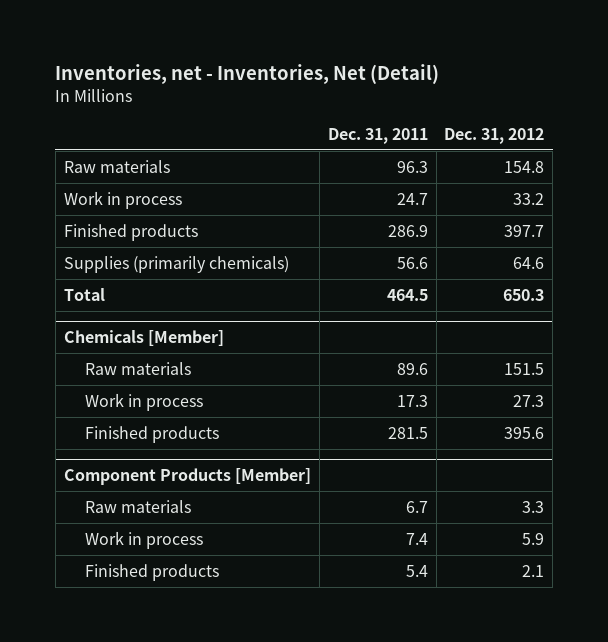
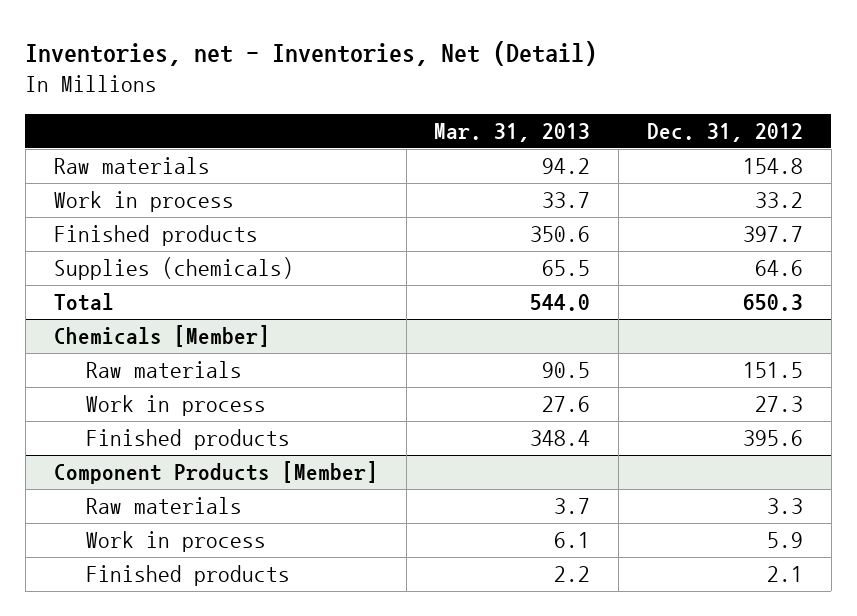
[327,127,428,144] Dec. 31, 2011 -> none
none -> [434,122,591,142] Mar. 31, 2013
[63,255,289,273] Supplies (primarily chemicals) -> [53,257,294,281] Supplies (chemicals)

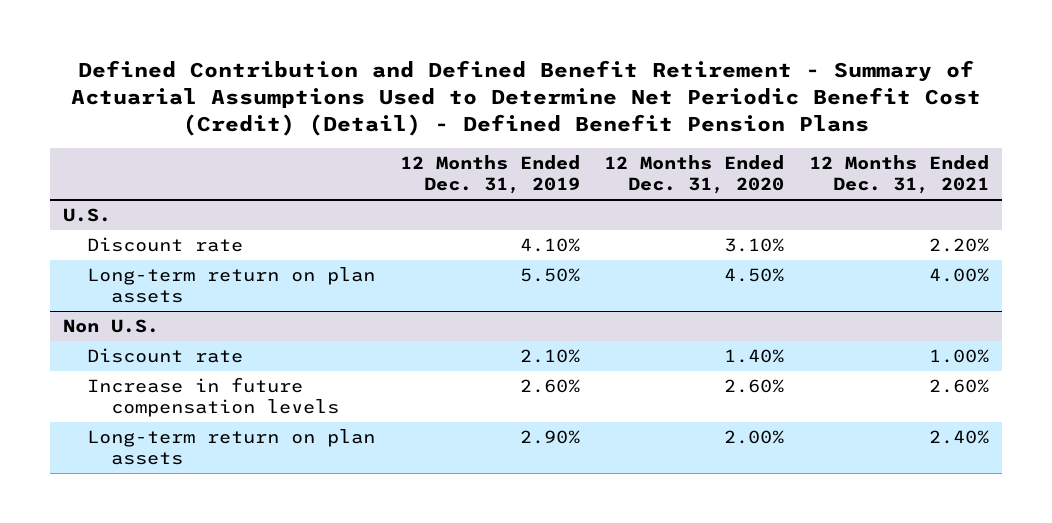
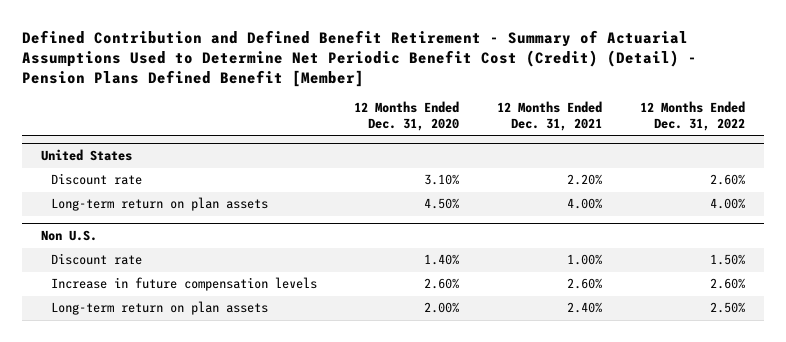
[70,60,981,136] Defined Contribution and Defined Benefit Retirement - Summary of Actuarial Assumptions Used to Determine Net Periodic Benefit Cost (Credit) (Detail) - Defined Benefit Pension Plans -> [22,29,698,87] Defined Contribution and Defined Benefit Retirement - Summary of Actuarial Assumptions Used to Determine Net Periodic Benefit Cost (Credit) (Detail) - Pension Plans Defined Benefit [Member]
[399,155,580,195] 12 Months Ended Dec. 31, 2019 -> none
none -> [640,101,746,132] 12 Months Ended Dec. 31, 2022
[62,208,111,223] U.S. -> [41,149,133,162] United States

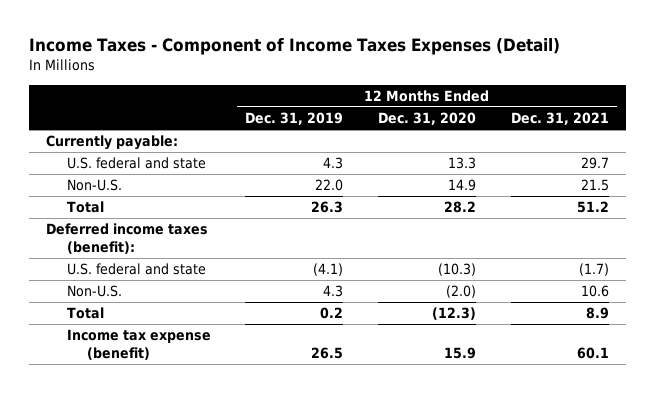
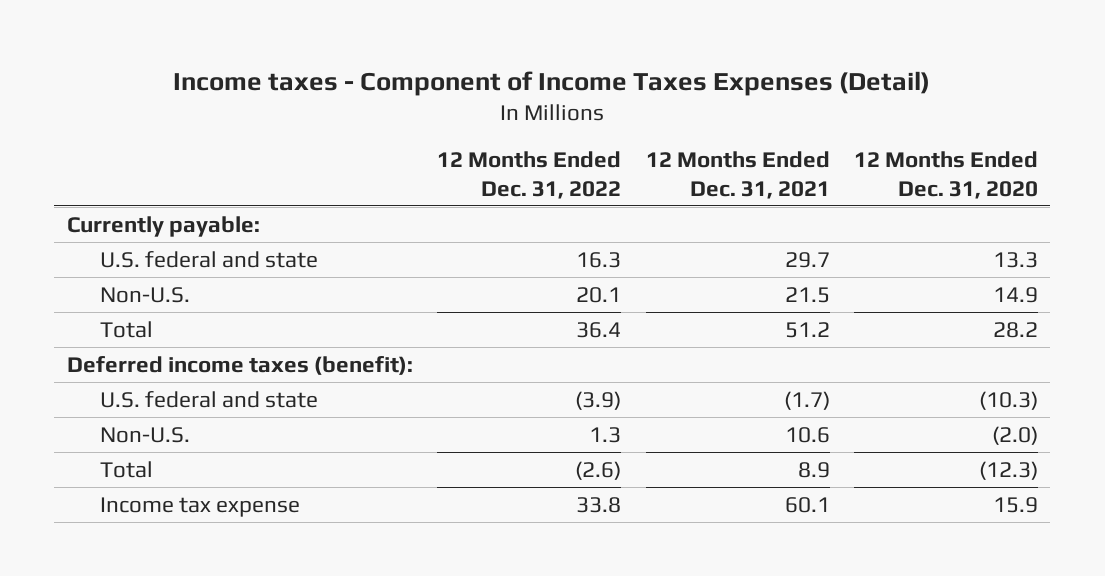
[29,38,561,56] Income Taxes - Component of Income Taxes Expenses (Detail) -> [173,70,931,96] Income taxes - Component of Income Taxes Expenses (Detail)
[245,112,344,126] Dec. 31, 2019 -> none
none -> [437,151,622,199] 12 Months Ended Dec. 31, 2022
[66,329,211,360] Income tax expense (benefit) -> [100,496,301,517] Income tax expense

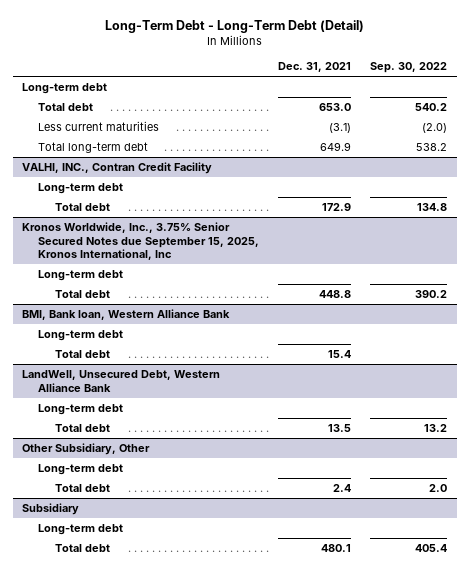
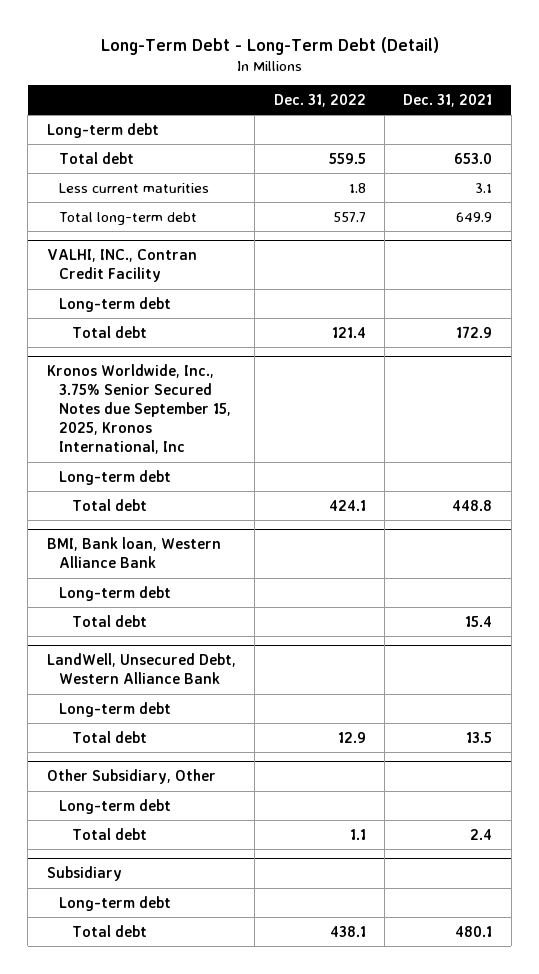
[370,61,448,73] Sep. 30, 2022 -> none
none -> [273,93,366,107] Dec. 31, 2022
[329,123,352,134] (3.1) -> [475,182,493,193] 3.1

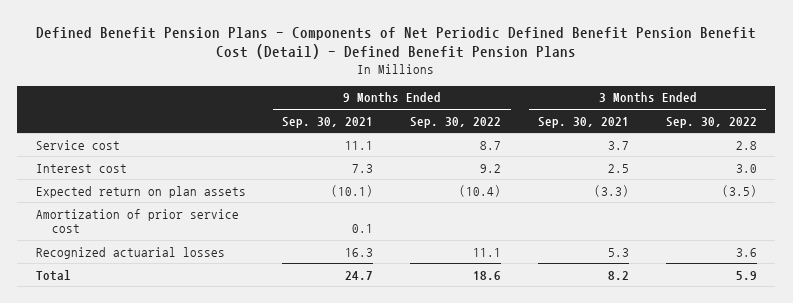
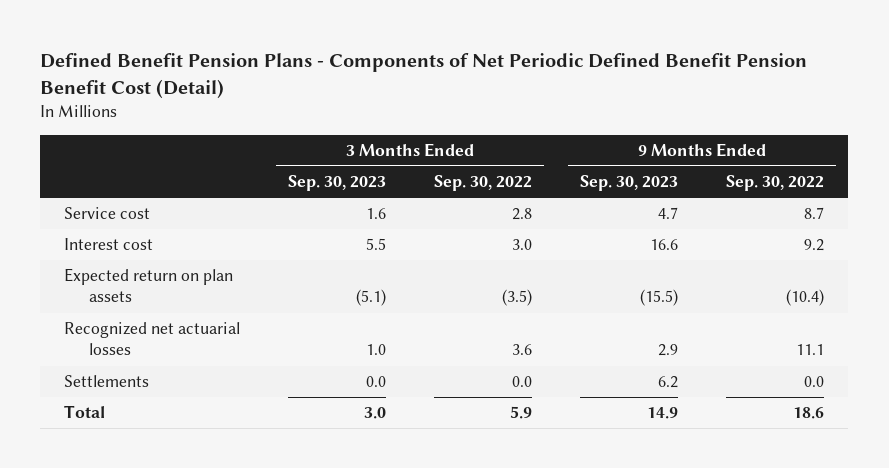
[36,26,757,60] Defined Benefit Pension Plans - Components of Net Periodic Defined Benefit Pension Benefit Cost (Detail) - Defined Benefit Pension Plans -> [40,53,808,100] Defined Benefit Pension Plans - Components of Net Periodic Defined Benefit Pension Benefit Cost (Detail)
[282,116,374,128] Sep. 30, 2021 -> none
[538,116,630,128] Sep. 30, 2021 -> none
none -> [288,175,387,192] Sep. 30, 2023
none -> [580,175,679,192] Sep. 30, 2023
[35,208,239,234] Amortization of prior service cost -> none
[35,246,225,259] Recognized actuarial losses -> [64,322,241,356] Recognized net actuarial losses
none -> [64,375,150,388] Settlements

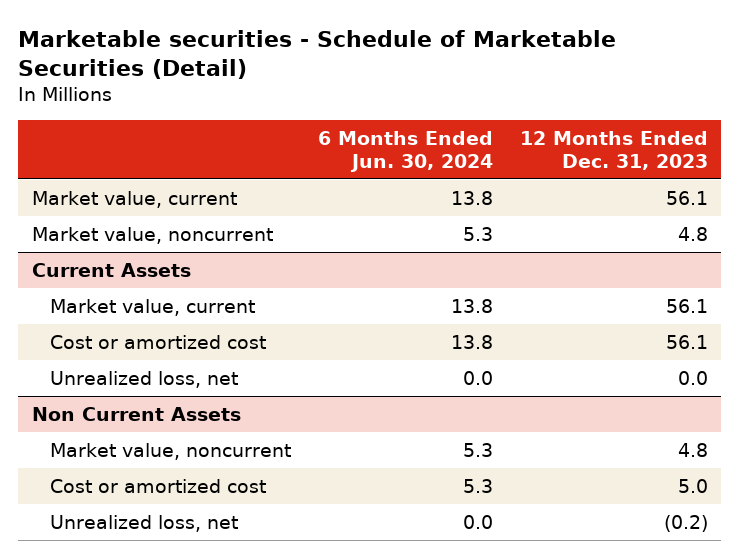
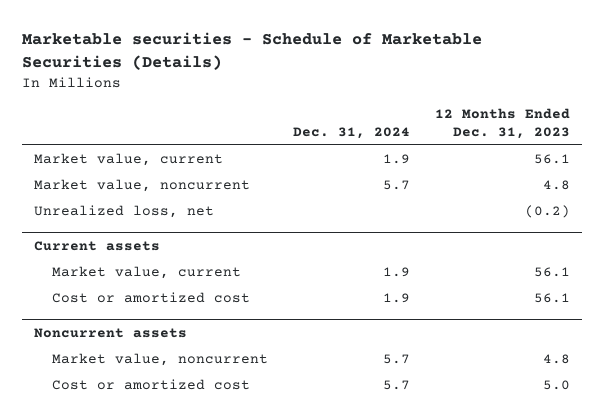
[18,30,617,80] Marketable securities - Schedule of Marketable Securities (Detail) -> [21,32,482,70] Marketable securities - Schedule of Marketable Securities (Details)
[317,130,493,172] 6 Months Ended Jun. 30, 2024 -> none
none -> [292,127,410,140] Dec. 31, 2024
none -> [34,205,215,219] Unrealized loss, net
[31,262,191,277] Current Assets -> [34,241,161,252] Current assets
[49,370,238,388] Unrealized loss, net -> none
[31,406,241,421] Non Current Assets -> [34,328,188,339] Noncurrent assets
[49,514,238,532] Unrealized loss, net -> none

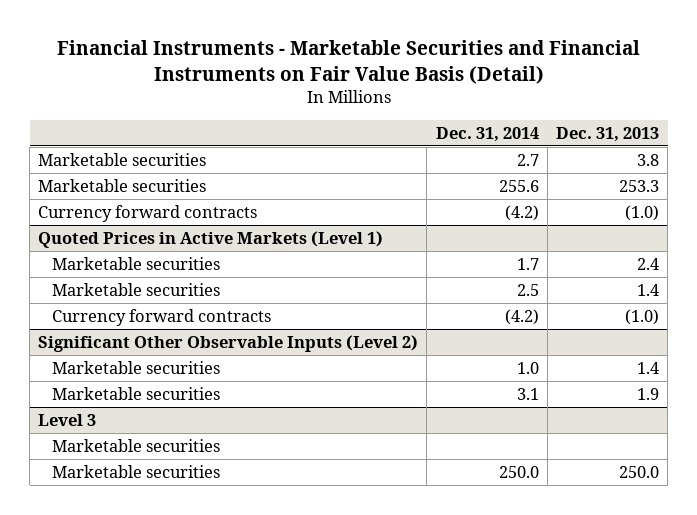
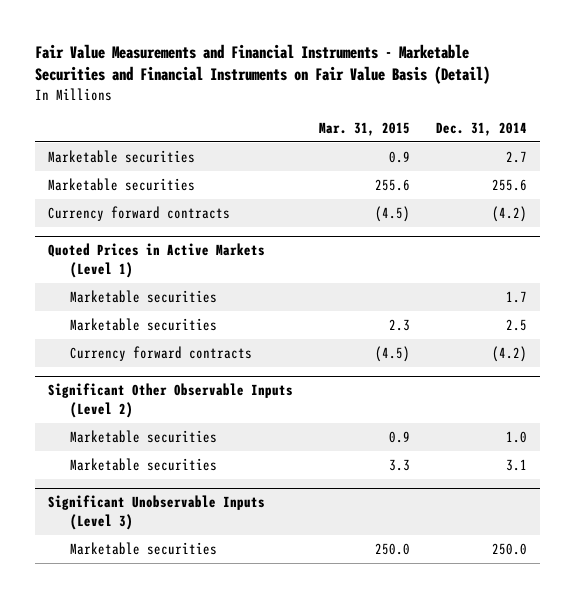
[56,40,640,84] Financial Instruments - Marketable Securities and Financial Instruments on Fair Value Basis (Detail) -> [35,43,491,85] Fair Value Measurements and Financial Instruments - Marketable Securities and Financial Instruments on Fair Value Basis (Detail)
[555,126,659,142] Dec. 31, 2013 -> none
none -> [318,121,410,136] Mar. 31, 2015
[51,438,220,452] Marketable securities -> none
[38,413,97,426] Level 3 -> [47,495,265,531] Significant Unobservable Inputs (Level 3)

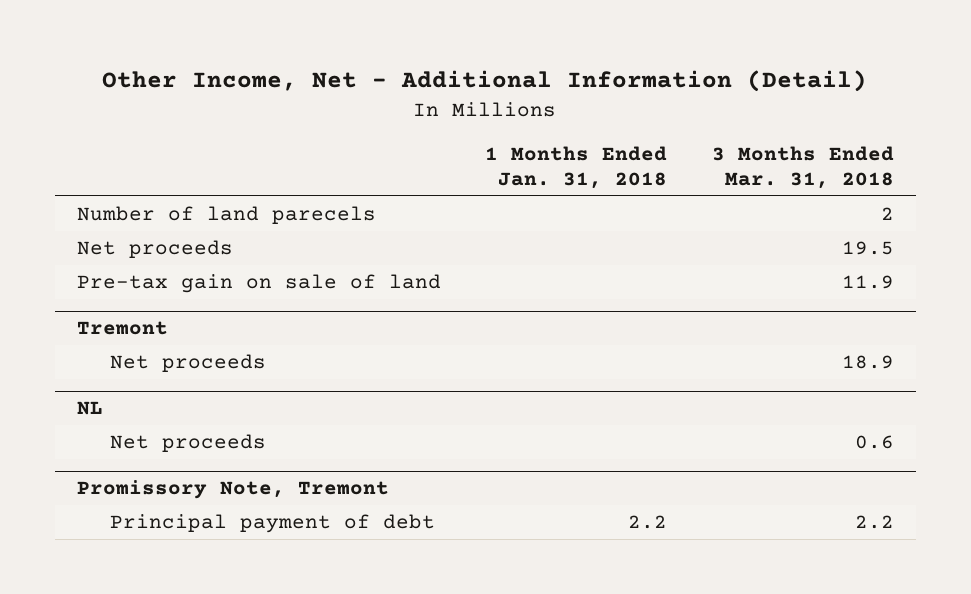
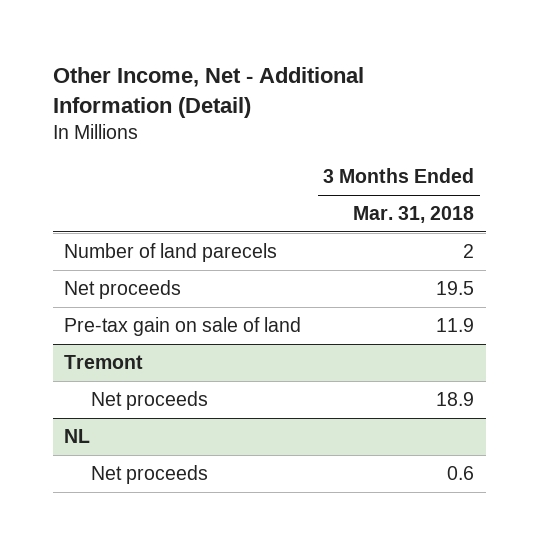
[485,145,668,189] 1 Months Ended Jan. 31, 2018 -> none
[76,480,389,500] Promissory Note, Tremont -> none
[109,513,435,533] Principal payment of debt -> none

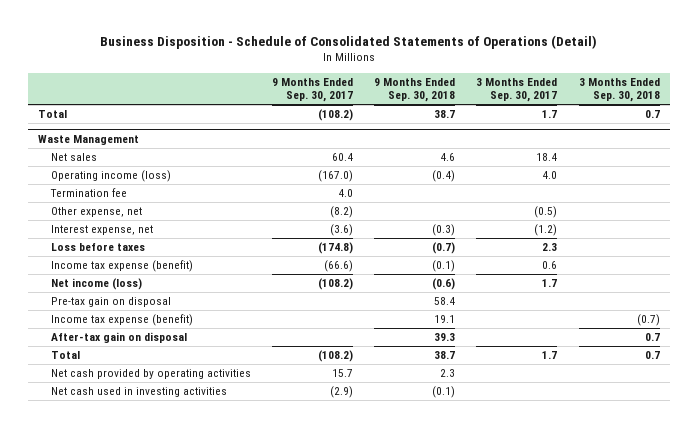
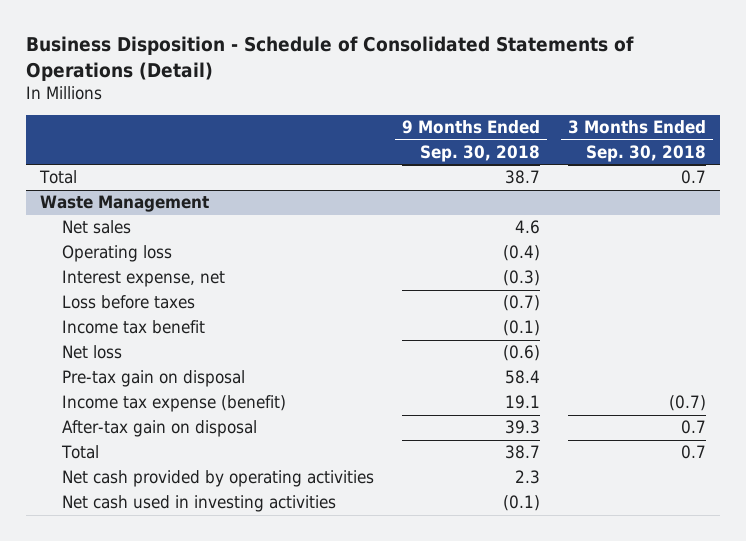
[272,78,354,103] 9 Months Ended Sep. 30, 2017 -> none
[476,78,558,103] 3 Months Ended Sep. 30, 2017 -> none
[50,188,128,198] Termination fee -> none
[51,207,143,218] Other expense, net -> none
[51,170,172,183] Operating income (loss) -> [62,245,173,263] Operating loss
[51,260,194,273] Income tax expense (benefit) -> [62,320,206,335] Income tax benefit
[51,278,143,291] Net income (loss) -> [62,345,123,360] Net loss

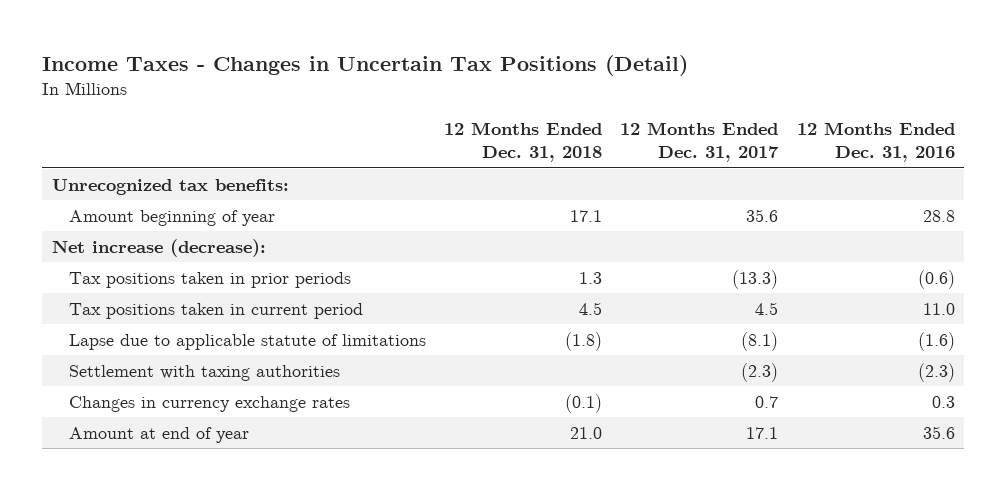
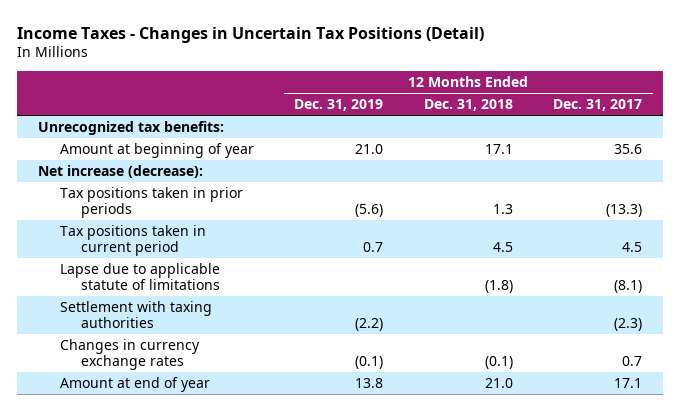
[796,122,955,163] 12 Months Ended Dec. 31, 2016 -> none
none -> [294,99,384,112] Dec. 31, 2019
[68,209,275,226] Amount beginning of year -> [59,143,254,159] Amount at beginning of year

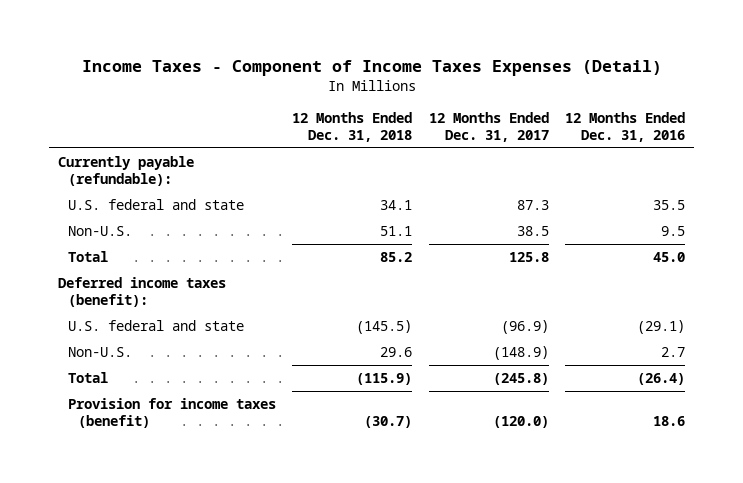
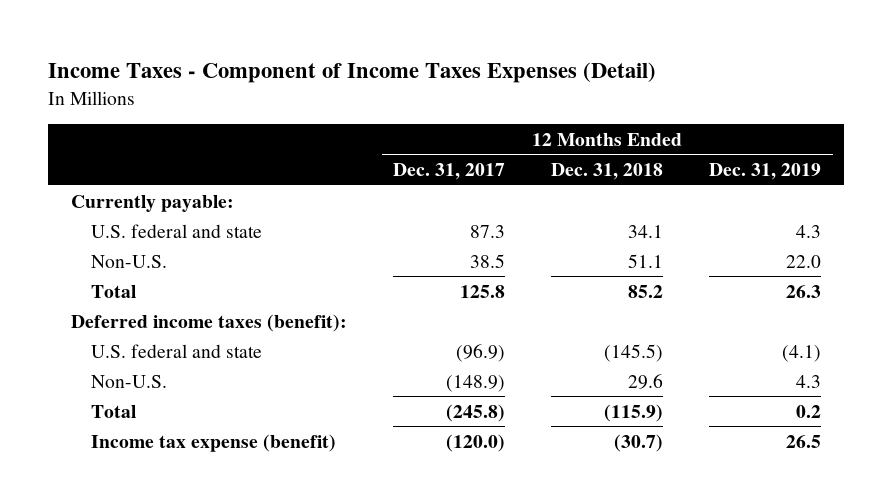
[565,111,686,143] 12 Months Ended Dec. 31, 2016 -> none
none -> [709,163,822,181] Dec. 31, 2019
[57,155,194,187] Currently payable (refundable): -> [71,194,235,212] Currently payable:
[67,397,276,429] Provision for income taxes (benefit) -> [90,433,336,452] Income tax expense (benefit)

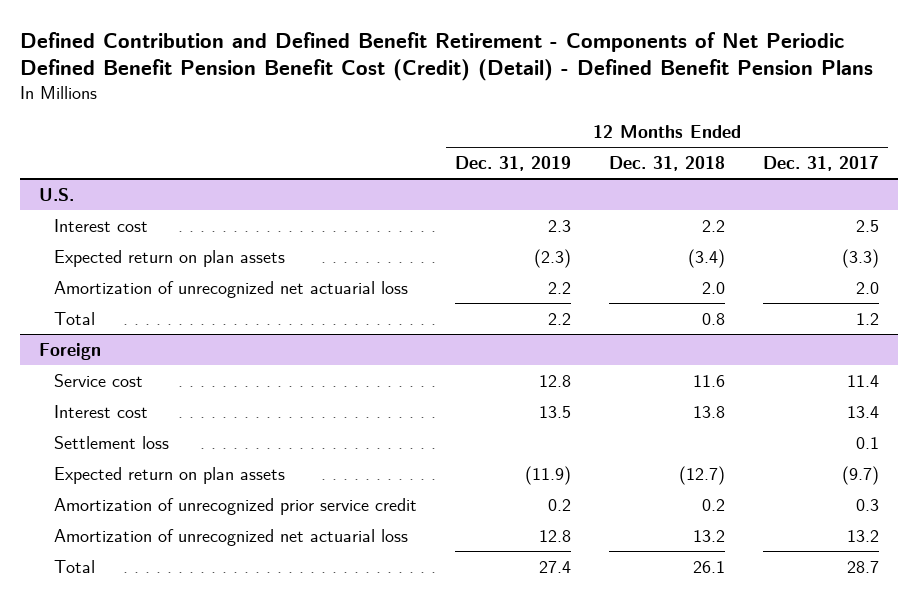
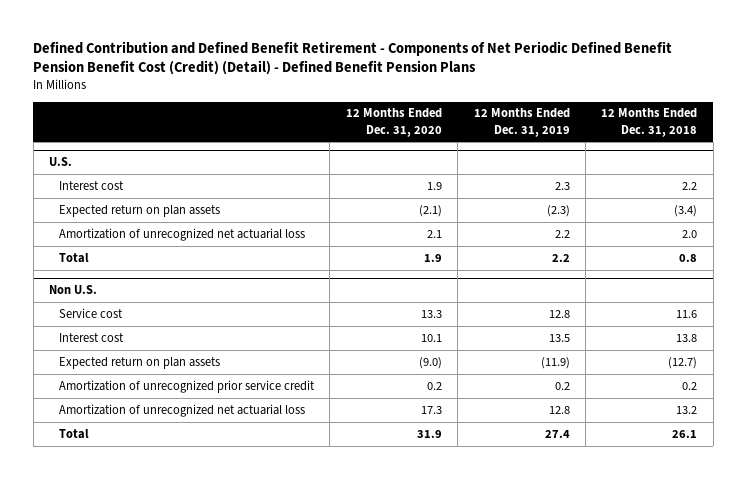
[762,156,879,172] Dec. 31, 2017 -> none
none -> [345,108,442,137] 12 Months Ended Dec. 31, 2020
[39,342,102,360] Foreign -> [49,284,98,294] Non U.S.
[54,435,170,449] Settlement loss -> none

